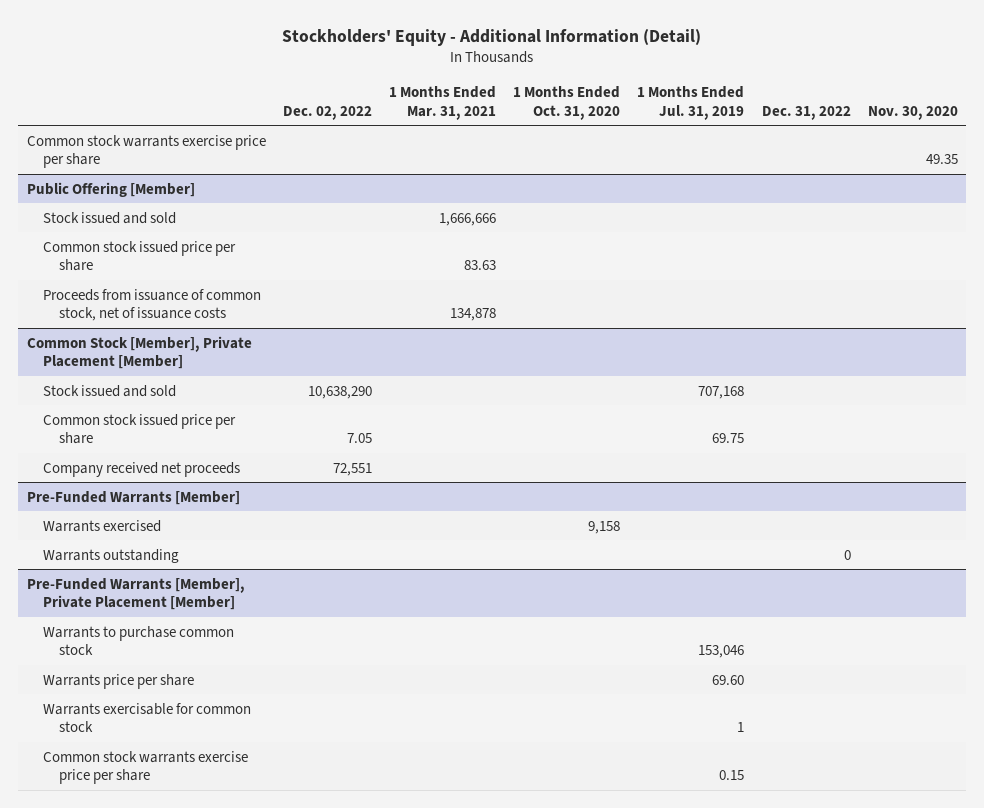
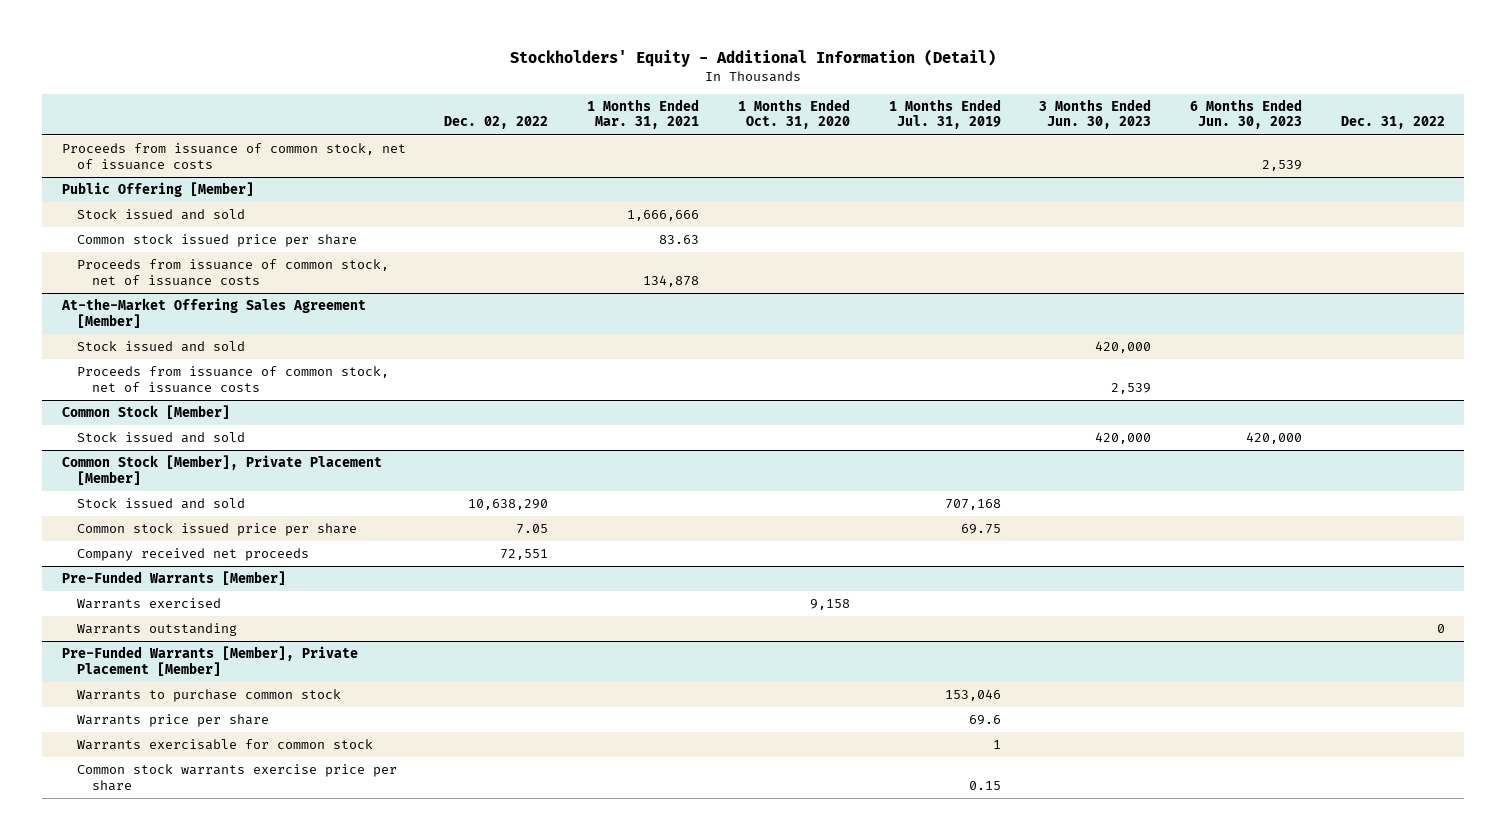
[867,105,958,120] Nov. 30, 2020 -> none
none -> [1039,99,1152,130] 3 Months Ended Jun. 30, 2023
none -> [1190,99,1303,130] 6 Months Ended Jun. 30, 2023
[26,134,266,169] Common stock warrants exercise price per share -> none
none -> [61,143,406,170] Proceeds from issuance of common stock, net of issuance costs
none -> [60,298,366,328] At-the-Market Offering Sales Agreement [Member]
none -> [77,341,246,353] Stock issued and sold
none -> [77,366,390,393] Proceeds from issuance of common stock, net of issuance costs
none -> [61,405,230,420] Common Stock [Member]
none -> [77,432,246,444] Stock issued and sold
[712,674,745,685] 69.60 -> [968,715,1001,726] 69.6

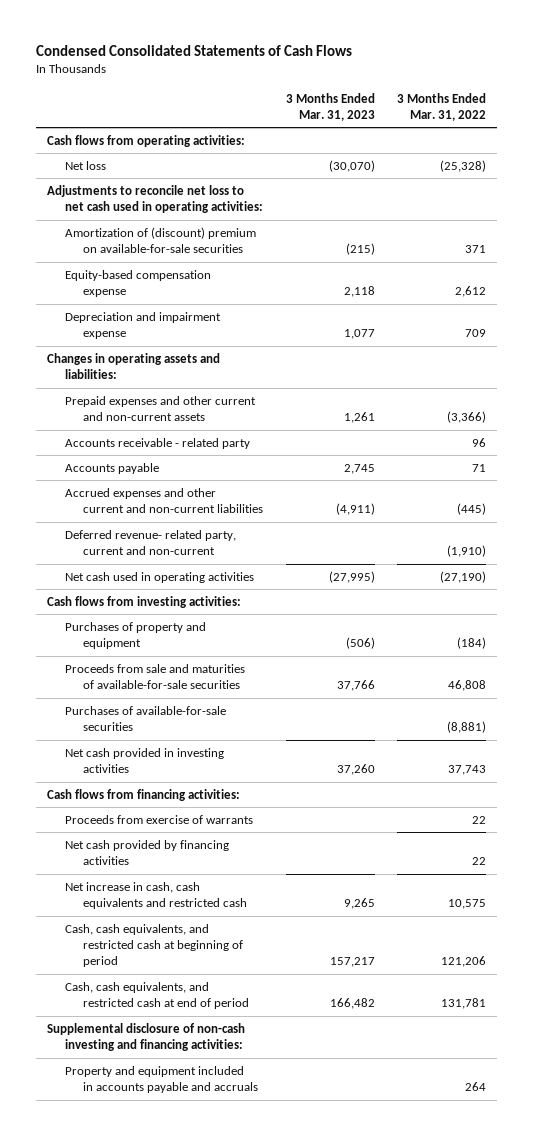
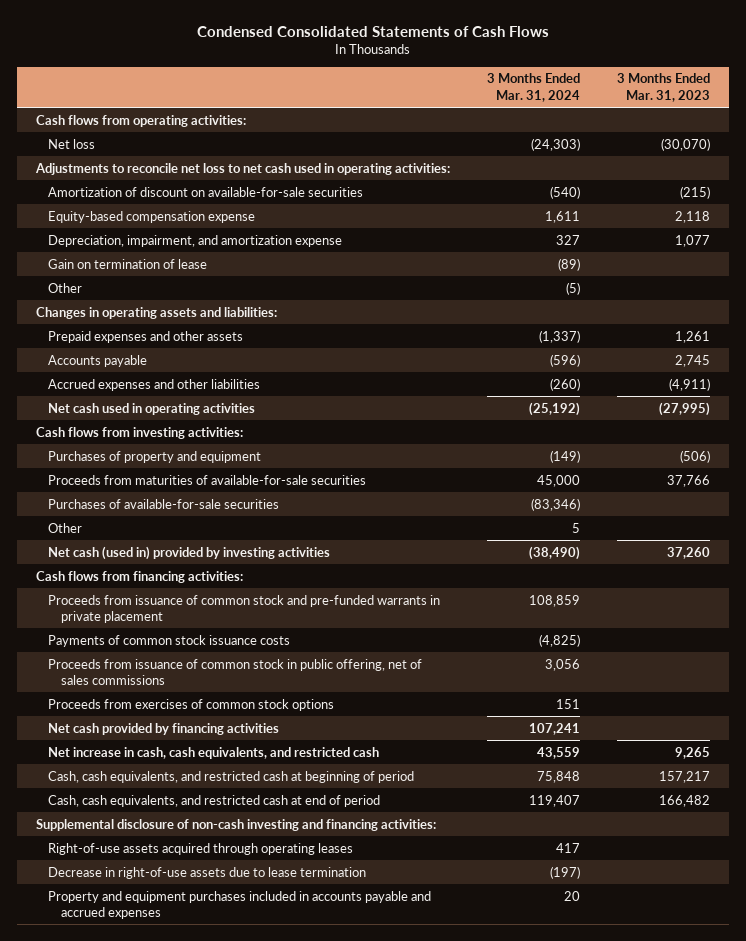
[397,92,487,121] 3 Months Ended Mar. 31, 2022 -> none
none -> [487,73,581,102] 3 Months Ended Mar. 31, 2024
[65,226,257,254] Amortization of (discount) premium on available-for-sale securities -> [48,186,364,197] Amortization of discount on available-for-sale securities
[65,311,222,340] Depreciation and impairment expense -> [48,234,343,247] Depreciation, impairment, and amortization expense
none -> [48,258,208,269] Gain on termination of lease
none -> [48,282,83,293] Other
[65,437,251,449] Accounts receivable - related party -> none
[65,395,257,422] Prepaid expenses and other current and non-current assets -> [48,330,244,343] Prepaid expenses and other assets
[65,529,237,556] Deferred revenue- related party, current and non-current -> none
[65,487,264,514] Accrued expenses and other current and non-current liabilities -> [48,378,261,391] Accrued expenses and other liabilities
[65,663,246,690] Proceeds from sale and maturities of available-for-sale securities -> [48,474,367,485] Proceeds from maturities of available-for-sale securities
none -> [48,522,83,533] Other
[65,747,225,774] Net cash provided in investing activities -> [48,545,331,560] Net cash (used in) provided by investing activities
[65,814,254,824] Proceeds from exercise of warrants -> none
none -> [48,594,441,623] Proceeds from issuance of common stock and pre-funded warrants in private placement
none -> [48,634,291,647] Payments of common stock issuance costs
none -> [48,658,423,685] Proceeds from issuance of common stock in public offering, net of sales commissions
none -> [48,698,335,711] Proceeds from exercises of common stock options
[65,881,248,910] Net increase in cash, cash equivalents and restricted cash -> [48,746,380,759] Net increase in cash, cash equivalents, and restricted cash
none -> [48,842,354,855] Right-of-use assets acquired through operating leases
none -> [48,866,367,879] Decrease in right-of-use assets due to lease termination
[65,1065,259,1094] Property and equipment included in accounts payable and accruals -> [48,890,432,919] Property and equipment purchases included in accounts payable and accrued expenses

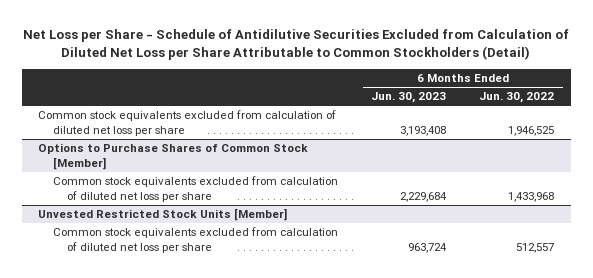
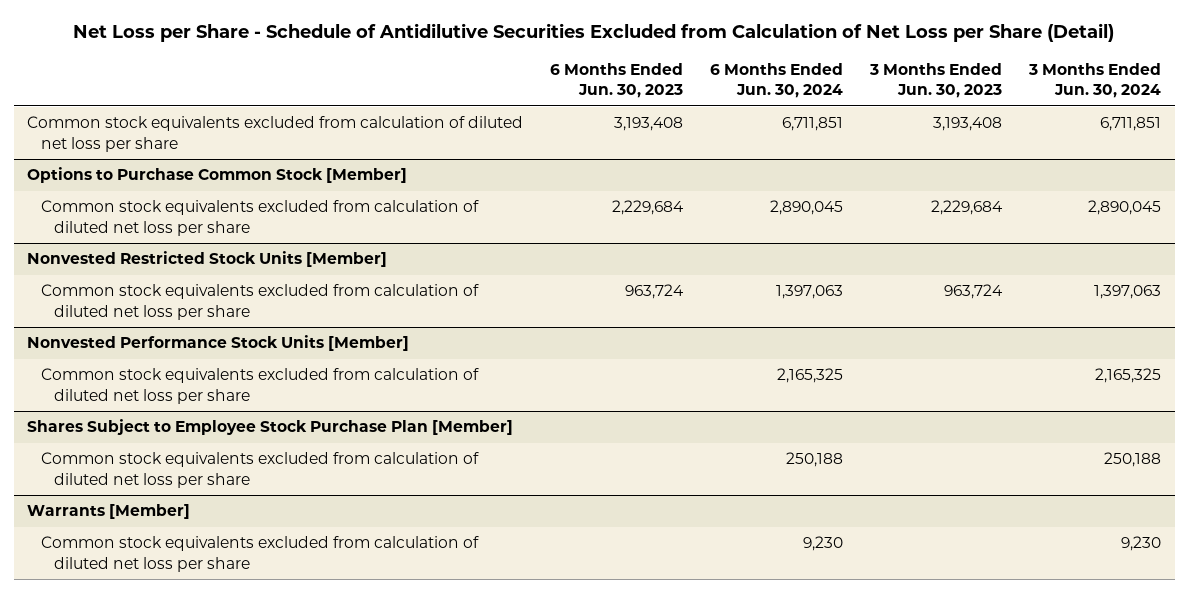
[23,29,570,61] Net Loss per Share - Schedule of Antidilutive Securities Excluded from Calculation of Diluted Net Loss per Share Attributable to Common Stockholders (Detail) -> [73,22,1115,42] Net Loss per Share - Schedule of Antidilutive Securities Excluded from Calculation of Net Loss per Share (Detail)
[479,92,555,104] Jun. 30, 2022 -> none
none -> [710,63,844,99] 6 Months Ended Jun. 30, 2024
none -> [869,63,1003,99] 3 Months Ended Jun. 30, 2023
none -> [1028,63,1162,99] 3 Months Ended Jun. 30, 2024
[38,143,309,171] Options to Purchase Shares of Common Stock [Member] -> [27,167,408,184] Options to Purchase Common Stock [Member]
[38,208,288,222] Unvested Restricted Stock Units [Member] -> [27,251,388,268] Nonvested Restricted Stock Units [Member]
none -> [27,335,410,352] Nonvested Performance Stock Units [Member]
none -> [40,368,479,404] Common stock equivalents excluded from calculation of diluted net loss per share
none -> [27,419,514,436] Shares Subject to Employee Stock Purchase Plan [Member]
none -> [40,452,479,488] Common stock equivalents excluded from calculation of diluted net loss per share
none -> [27,504,191,520] Warrants [Member]
none -> [40,536,479,572] Common stock equivalents excluded from calculation of diluted net loss per share

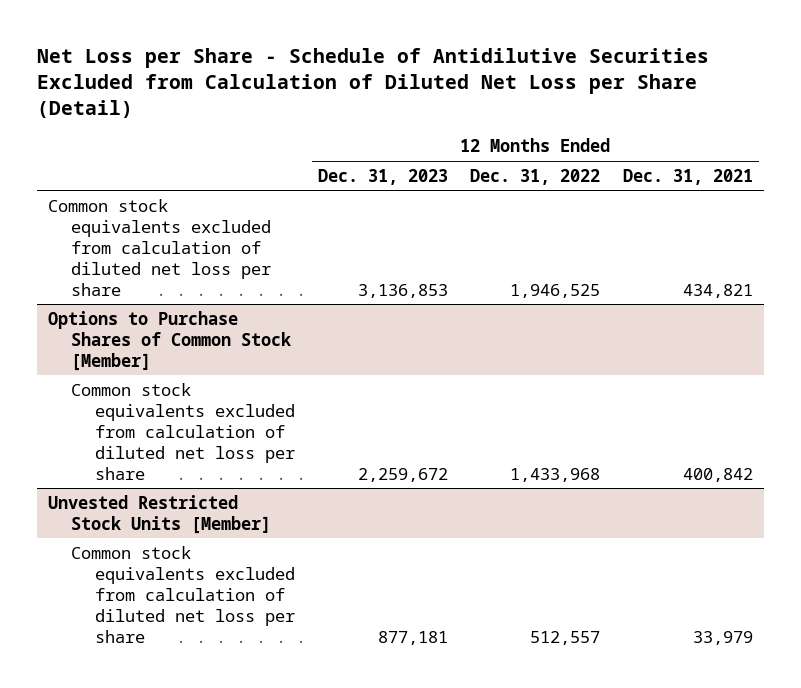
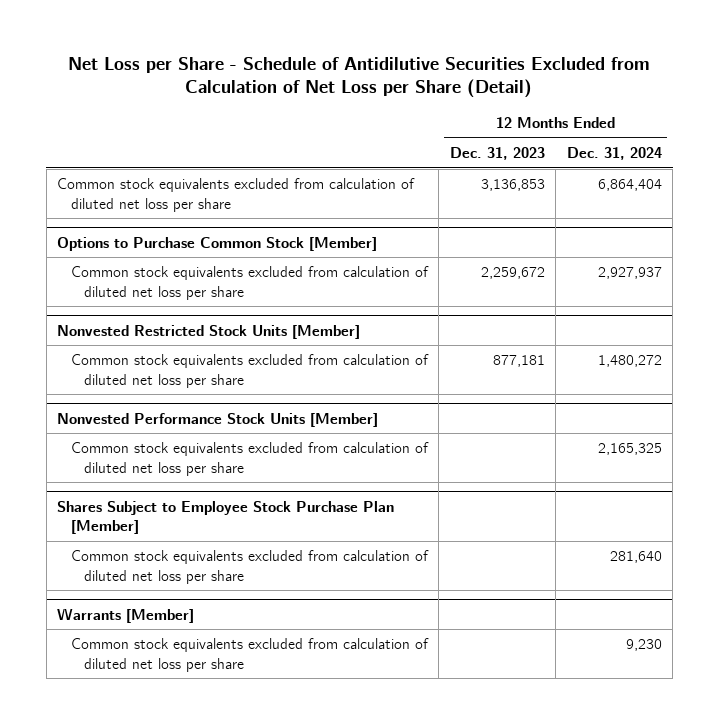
[36,47,709,118] Net Loss per Share - Schedule of Antidilutive Securities Excluded from Calculation of Diluted Net Loss per Share (Detail) -> [68,56,651,99] Net Loss per Share - Schedule of Antidilutive Securities Excluded from Calculation of Net Loss per Share (Detail)
[470,168,601,185] Dec. 31, 2022 -> none
[623,168,754,185] Dec. 31, 2021 -> none
none -> [566,147,662,161] Dec. 31, 2024
[47,310,292,371] Options to Purchase Shares of Common Stock [Member] -> [57,236,378,251] Options to Purchase Common Stock [Member]
[47,494,272,534] Unvested Restricted Stock Units [Member] -> [57,324,361,339] Nonvested Restricted Stock Units [Member]
none -> [57,412,379,427] Nonvested Performance Stock Units [Member]
none -> [70,442,429,476] Common stock equivalents excluded from calculation of diluted net loss per share
none -> [57,500,395,535] Shares Subject to Employee Stock Purchase Plan [Member]
none -> [70,550,429,584] Common stock equivalents excluded from calculation of diluted net loss per share
none -> [57,607,195,623] Warrants [Member]
none -> [70,638,429,672] Common stock equivalents excluded from calculation of diluted net loss per share

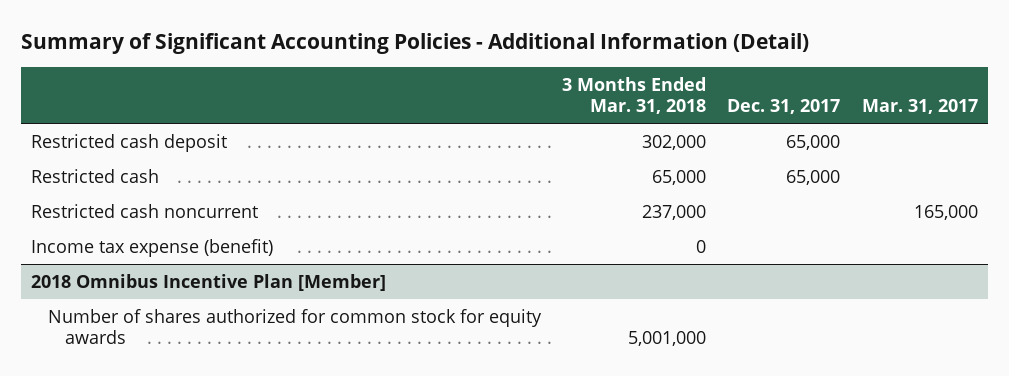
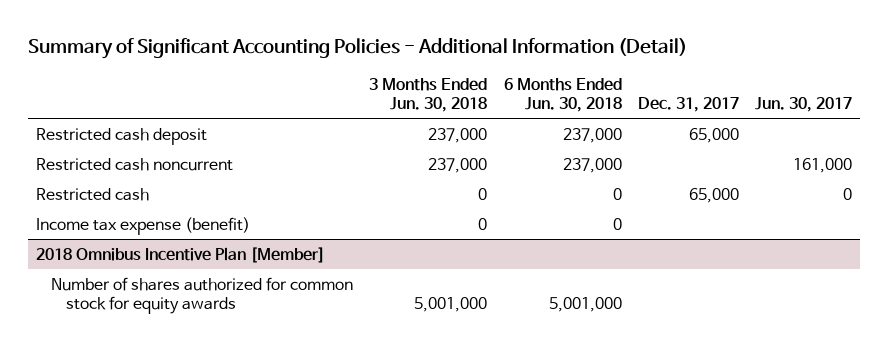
[562,76,707,115] 3 Months Ended Mar. 31, 2018 -> none
[861,99,978,115] Mar. 31, 2017 -> none
none -> [369,77,488,113] 3 Months Ended Jun. 30, 2018
none -> [503,77,622,113] 6 Months Ended Jun. 30, 2018
none -> [755,97,853,113] Jun. 30, 2017
[31,169,160,184] Restricted cash -> [35,187,149,201] Restricted cash

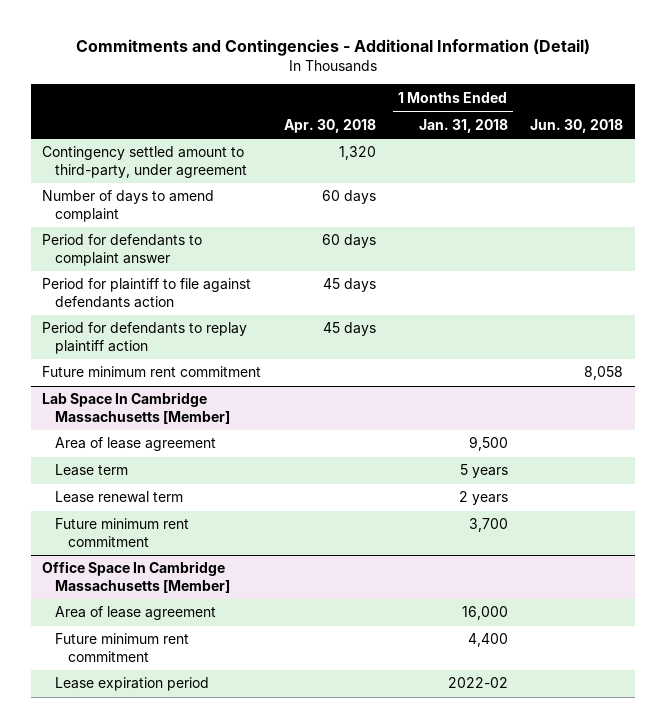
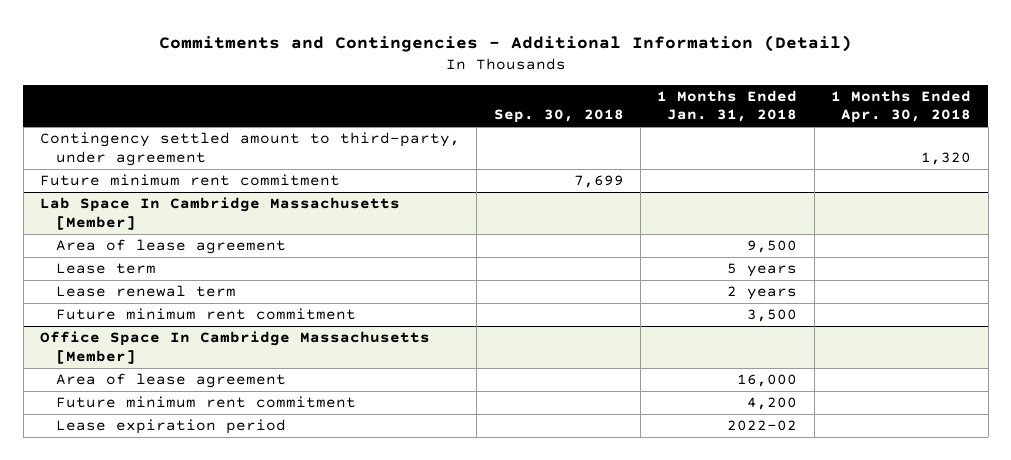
[283,118,376,133] Apr. 30, 2018 -> none
[530,118,624,133] Jun. 30, 2018 -> none
none -> [493,109,624,124] Sep. 30, 2018
none -> [831,89,972,124] 1 Months Ended Apr. 30, 2018
[41,190,214,222] Number of days to amend complaint -> none
[41,234,202,266] Period for defendants to complaint answer -> none
[41,278,251,308] Period for plaintiff to file against defendants action -> none
[41,322,247,354] Period for defendants to replay plaintiff action -> none
[468,518,508,533] 3,700 -> [747,309,798,323] 3,500
[467,633,508,648] 4,400 -> [747,397,798,411] 4,200

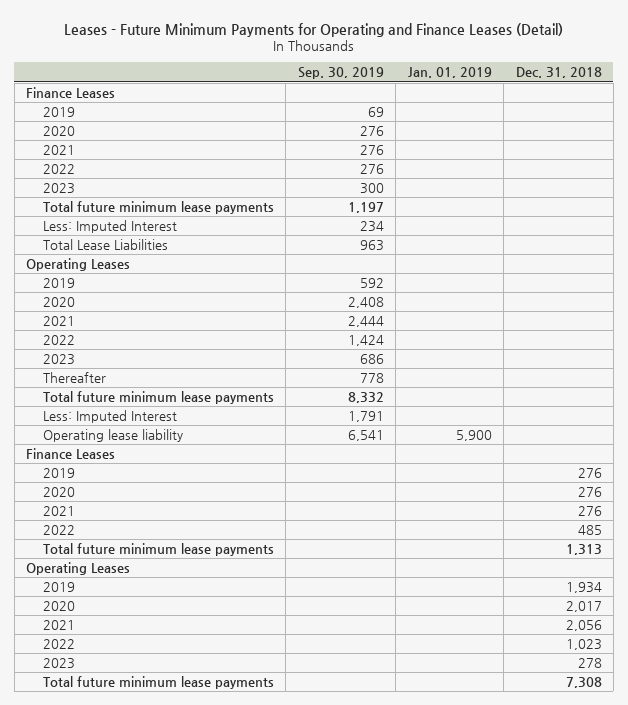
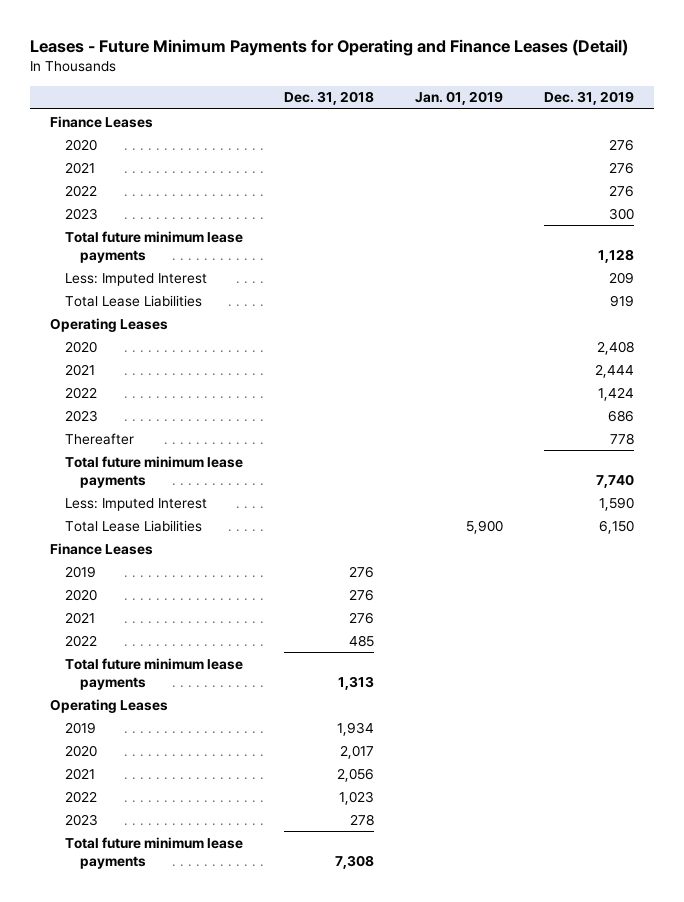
[297,67,384,80] Sep. 30, 2019 -> none
none -> [543,91,634,106] Dec. 31, 2019
[42,107,75,118] 2019 -> none
[42,278,75,289] 2019 -> none
[42,429,183,443] Operating lease liability -> [65,519,203,532] Total Lease Liabilities

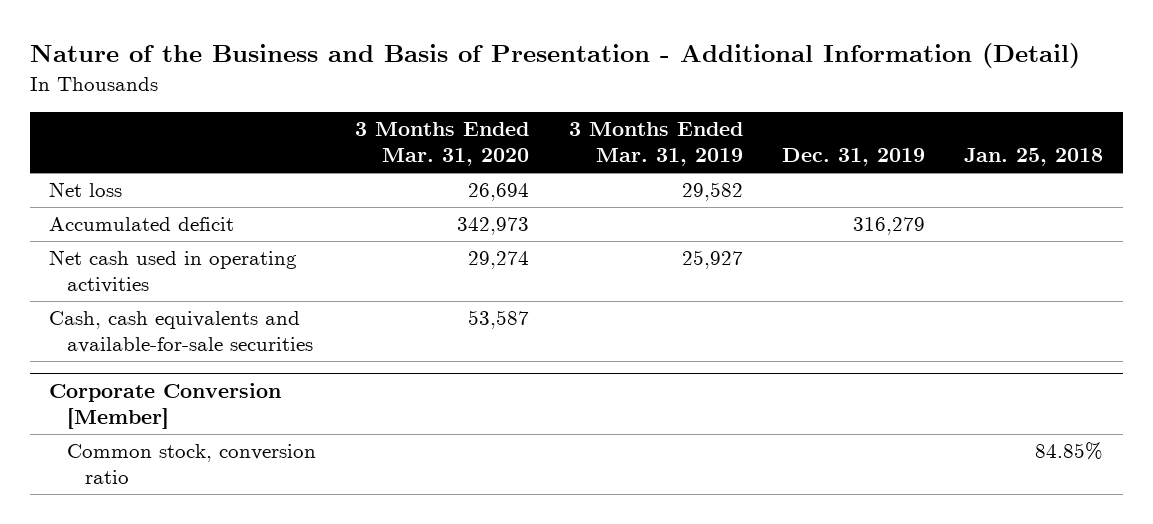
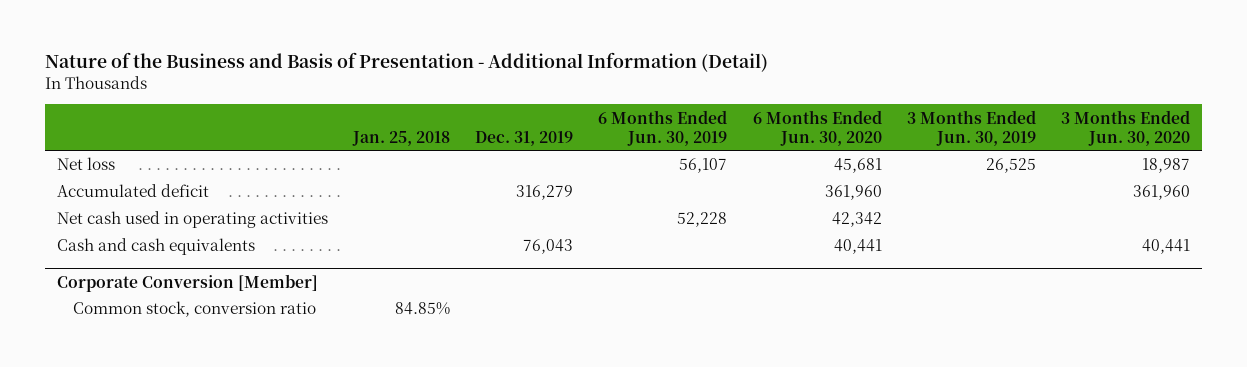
[355,122,530,167] 3 Months Ended Mar. 31, 2020 -> none
[568,122,743,167] 3 Months Ended Mar. 31, 2019 -> none
none -> [598,109,728,146] 6 Months Ended Jun. 30, 2019
none -> [752,109,882,146] 6 Months Ended Jun. 30, 2020
none -> [906,109,1036,146] 3 Months Ended Jun. 30, 2019
none -> [1060,109,1190,146] 3 Months Ended Jun. 30, 2020
[49,311,314,354] Cash, cash equivalents and available-for-sale securities -> none
none -> [57,238,256,256] Cash and cash equivalents

